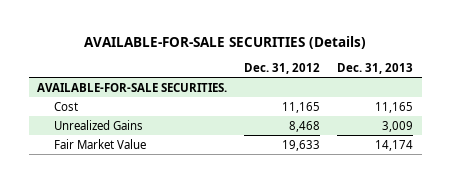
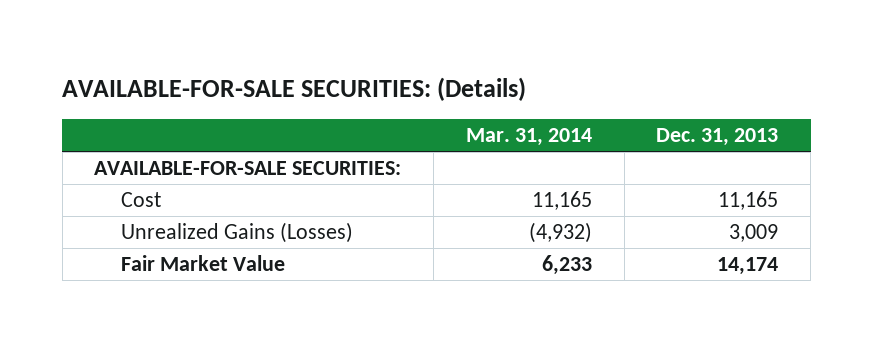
[84,35,367,49] AVAILABLE-FOR-SALE SECURITIES (Details) -> [62,76,527,101] AVAILABLE-FOR-SALE SECURITIES: (Details)
[244,62,321,74] Dec. 31, 2012 -> none
none -> [465,128,592,147] Mar. 31, 2014
[37,82,228,92] AVAILABLE-FOR-SALE SECURITIES. -> [94,161,402,176] AVAILABLE-FOR-SALE SECURITIES:
[54,119,144,130] Unrealized Gains -> [121,222,354,244] Unrealized Gains (Losses)

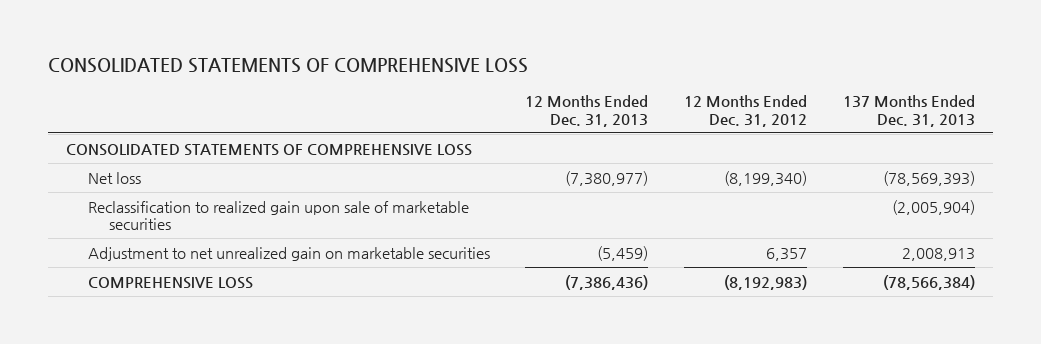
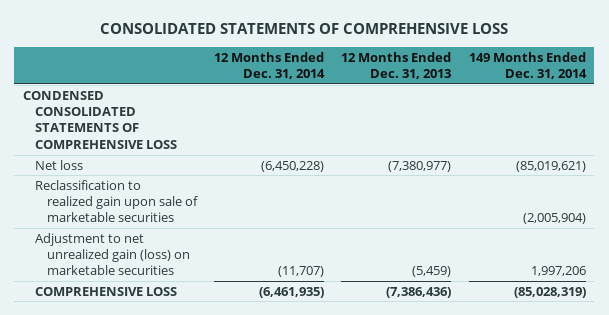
[684,95,808,127] 12 Months Ended Dec. 31, 2012 -> none
[843,95,976,127] 137 Months Ended Dec. 31, 2013 -> none
none -> [214,51,326,79] 12 Months Ended Dec. 31, 2014
none -> [468,51,587,79] 149 Months Ended Dec. 31, 2014
[65,143,472,156] CONSOLIDATED STATEMENTS OF COMPREHENSIVE LOSS -> [22,90,177,149] CONDENSED CONSOLIDATED STATEMENTS OF COMPREHENSIVE LOSS
[87,246,490,261] Adjustment to net unrealized gain on marketable securities -> [34,232,190,276] Adjustment to net unrealized gain (loss) on marketable securities

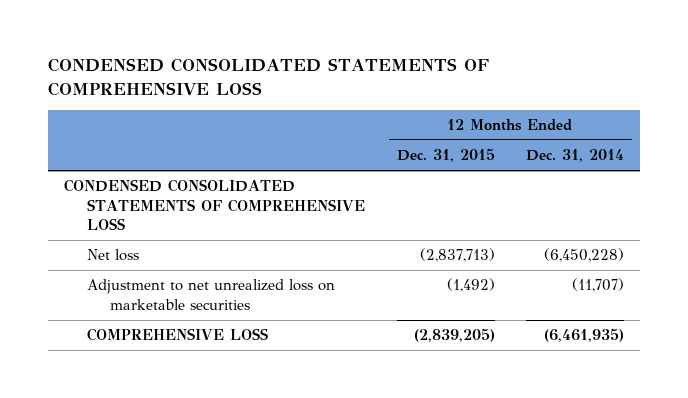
[100,23,509,35] CONSOLIDATED STATEMENTS OF COMPREHENSIVE LOSS -> [47,58,489,96] CONDENSED CONSOLIDATED STATEMENTS OF COMPREHENSIVE LOSS
[341,51,452,79] 12 Months Ended Dec. 31, 2013 -> none
[468,51,587,79] 149 Months Ended Dec. 31, 2014 -> none
none -> [396,148,495,163] Dec. 31, 2015
[34,179,198,223] Reclassification to realized gain upon sale of marketable securities -> none
[34,232,190,276] Adjustment to net unrealized gain (loss) on marketable securities -> [86,279,335,310] Adjustment to net unrealized loss on marketable securities

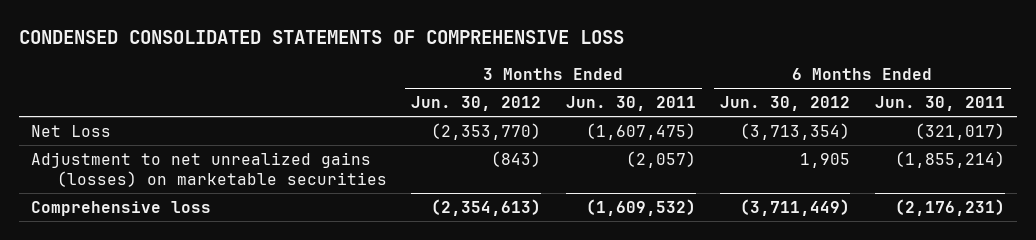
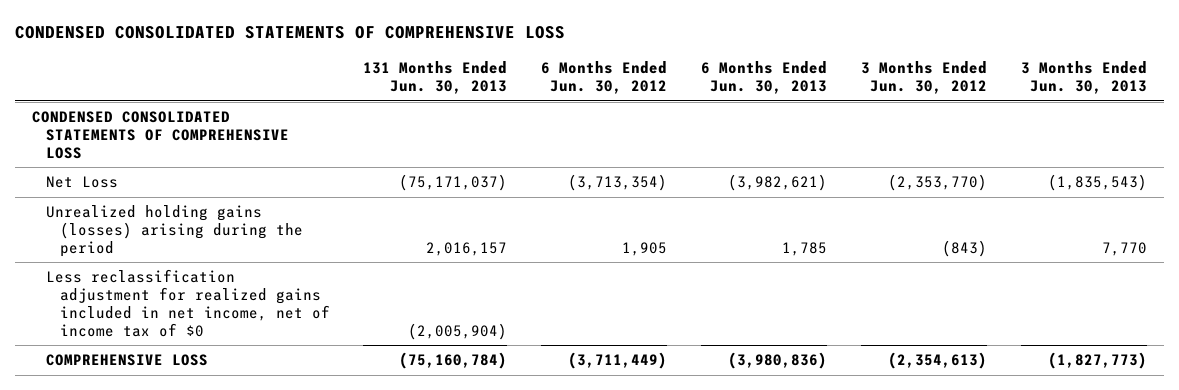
[565,96,696,112] Jun. 30, 2011 -> none
[874,96,1005,112] Jun. 30, 2011 -> none
none -> [363,61,508,95] 131 Months Ended Jun. 30, 2013
none -> [701,61,828,95] 6 Months Ended Jun. 30, 2013
none -> [1020,61,1147,95] 3 Months Ended Jun. 30, 2013
none -> [31,111,289,159] CONDENSED CONSOLIDATED STATEMENTS OF COMPREHENSIVE LOSS
[31,151,387,187] Adjustment to net unrealized gains (losses) on marketable securities -> [45,205,303,257] Unrealized holding gains (losses) arising during the period
none -> [45,269,330,337] Less reclassification adjustment for realized gains included in net income, net of income tax of $0
[31,200,212,216] Comprehensive loss -> [45,354,208,367] COMPREHENSIVE LOSS

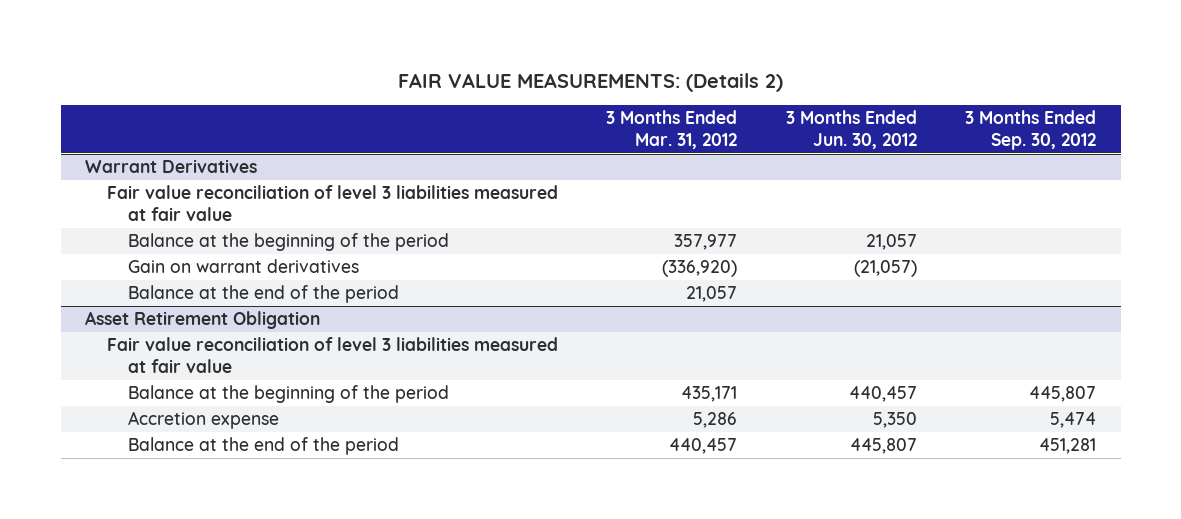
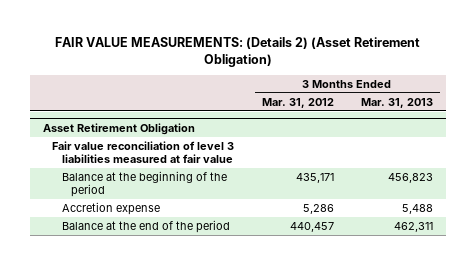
[397,72,783,92] FAIR VALUE MEASUREMENTS: (Details 2) -> [54,36,420,67] FAIR VALUE MEASUREMENTS: (Details 2) (Asset Retirement Obligation)
[785,110,917,149] 3 Months Ended Jun. 30, 2012 -> none
[965,110,1097,150] 3 Months Ended Sep. 30, 2012 -> none
none -> [360,97,433,108] Mar. 31, 2013
[84,159,257,174] Warrant Derivatives -> none
[106,185,558,221] Fair value reconciliation of level 3 liabilities measured at fair value -> none
[128,233,450,252] Balance at the beginning of the period -> none
[128,259,360,274] Gain on warrant derivatives -> none
[128,285,400,304] Balance at the end of the period -> none

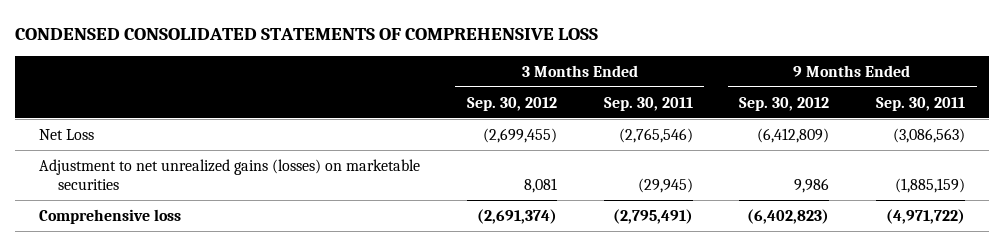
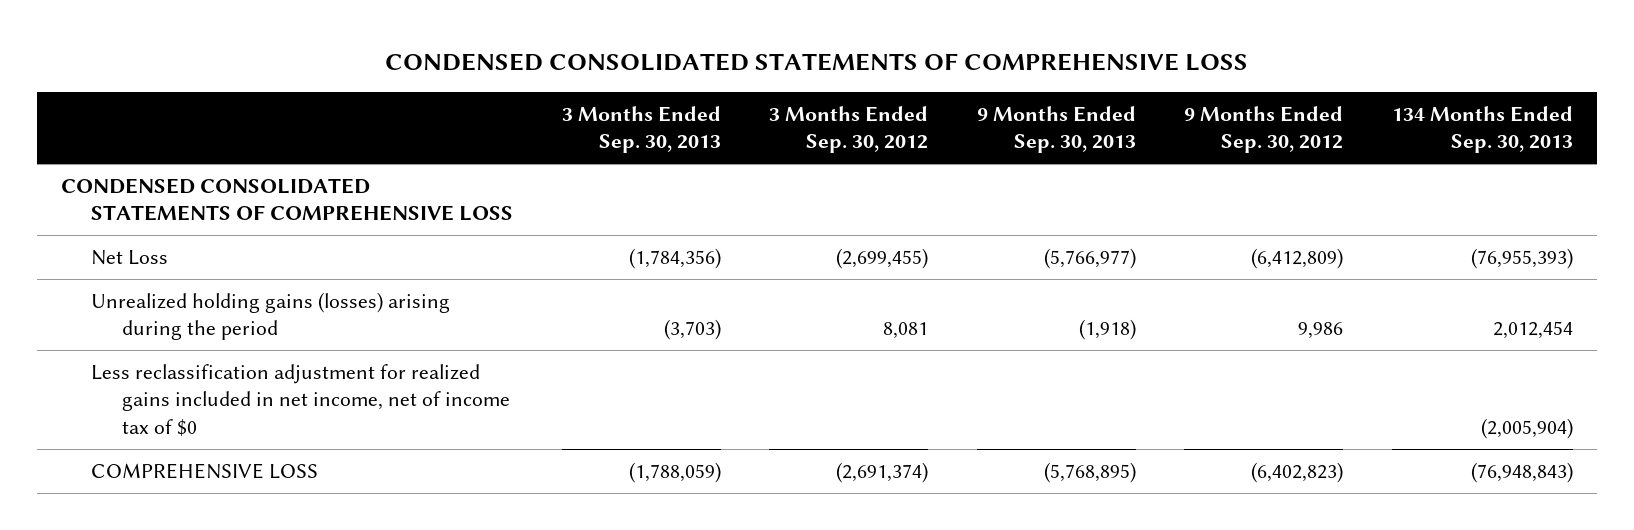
[603,96,693,111] Sep. 30, 2011 -> none
[876,96,966,111] Sep. 30, 2011 -> none
none -> [561,105,721,154] 3 Months Ended Sep. 30, 2013
none -> [976,105,1136,154] 9 Months Ended Sep. 30, 2013
none -> [1391,105,1573,154] 134 Months Ended Sep. 30, 2013
none -> [60,177,514,222] CONDENSED CONSOLIDATED STATEMENTS OF COMPREHENSIVE LOSS
[38,158,420,190] Adjustment to net unrealized gains (losses) on marketable securities -> [91,291,451,341] Unrealized holding gains (losses) arising during the period
none -> [91,363,510,436] Less reclassification adjustment for realized gains included in net income, net of income tax of $0
[38,208,181,224] Comprehensive loss -> [91,462,319,479] COMPREHENSIVE LOSS

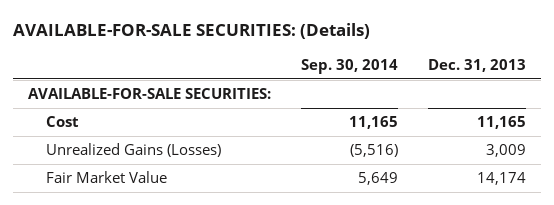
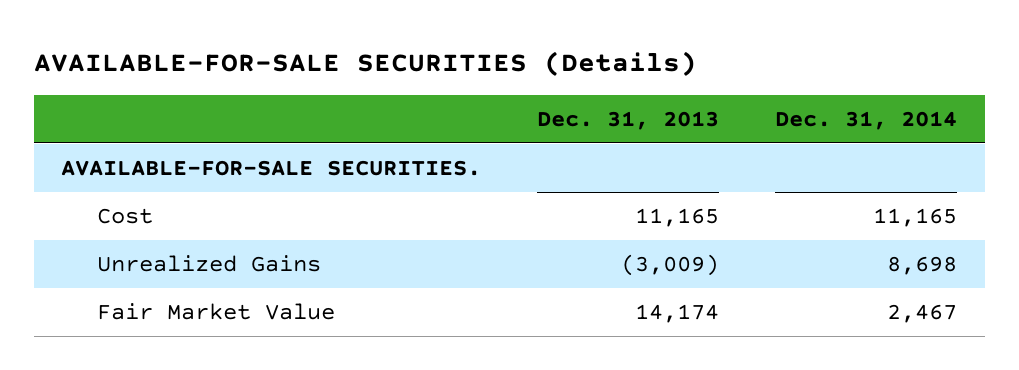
[13,23,371,40] AVAILABLE-FOR-SALE SECURITIES: (Details) -> [33,51,697,77] AVAILABLE-FOR-SALE SECURITIES (Details)
[301,59,399,75] Sep. 30, 2014 -> none
none -> [775,111,958,131] Dec. 31, 2014
[28,88,272,100] AVAILABLE-FOR-SALE SECURITIES: -> [61,159,482,176] AVAILABLE-FOR-SALE SECURITIES.
[46,143,222,158] Unrealized Gains (Losses) -> [97,254,322,272] Unrealized Gains
[485,144,526,158] 3,009 -> [621,253,720,276] (3,009)

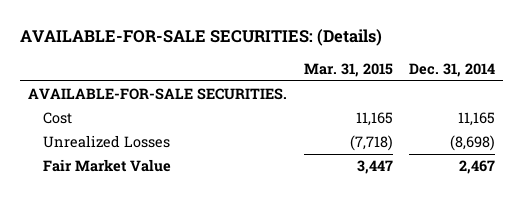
[33,51,697,77] AVAILABLE-FOR-SALE SECURITIES (Details) -> [20,29,383,47] AVAILABLE-FOR-SALE SECURITIES: (Details)
[537,111,720,131] Dec. 31, 2013 -> none
none -> [303,62,393,77] Mar. 31, 2015
[97,254,322,272] Unrealized Gains -> [42,135,170,149] Unrealized Losses
[887,255,958,275] 8,698 -> [449,135,495,152] (8,698)

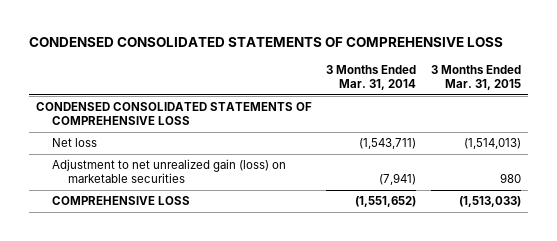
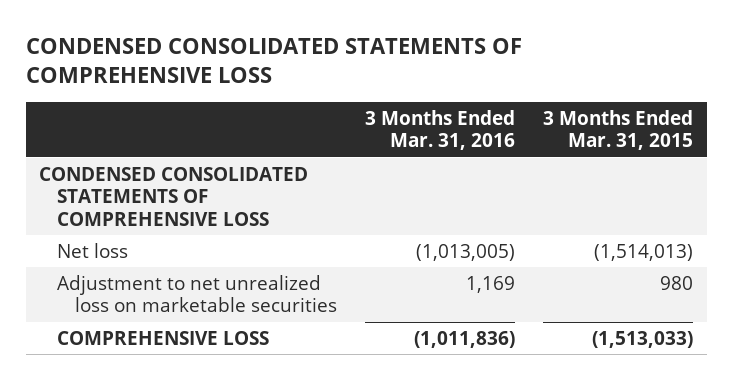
[326,64,417,90] 3 Months Ended Mar. 31, 2014 -> none
none -> [365,109,516,151] 3 Months Ended Mar. 31, 2016
[52,159,287,184] Adjustment to net unrealized gain (loss) on marketable securities -> [57,274,338,313] Adjustment to net unrealized loss on marketable securities

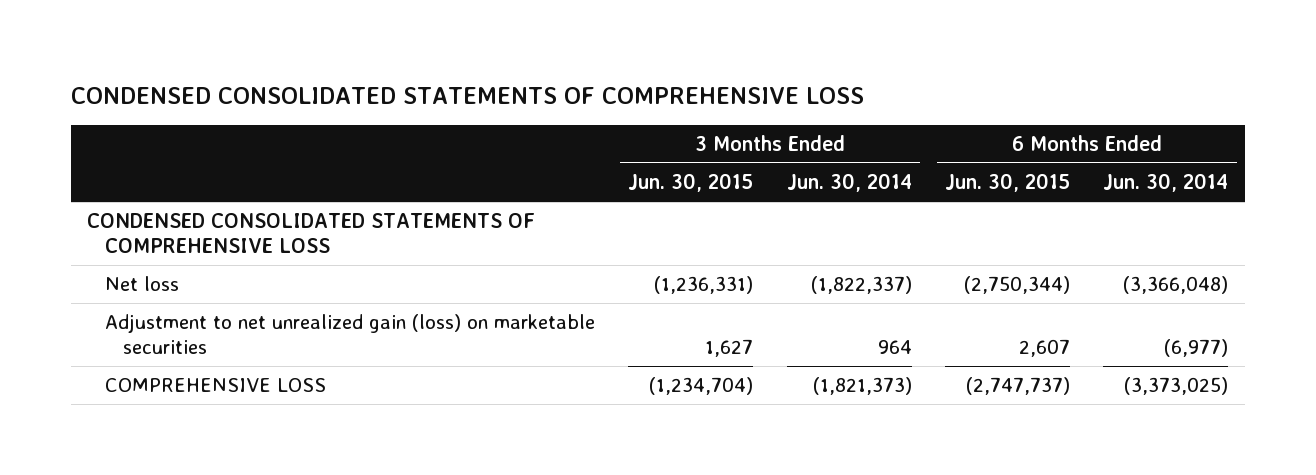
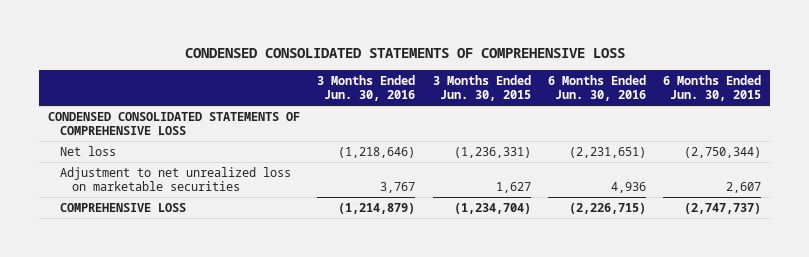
[786,173,912,193] Jun. 30, 2014 -> none
[1103,173,1229,193] Jun. 30, 2014 -> none
none -> [317,75,416,102] 3 Months Ended Jun. 30, 2016
none -> [547,75,646,102] 6 Months Ended Jun. 30, 2016
[105,314,596,354] Adjustment to net unrealized gain (loss) on marketable securities -> [60,166,292,191] Adjustment to net unrealized loss on marketable securities

